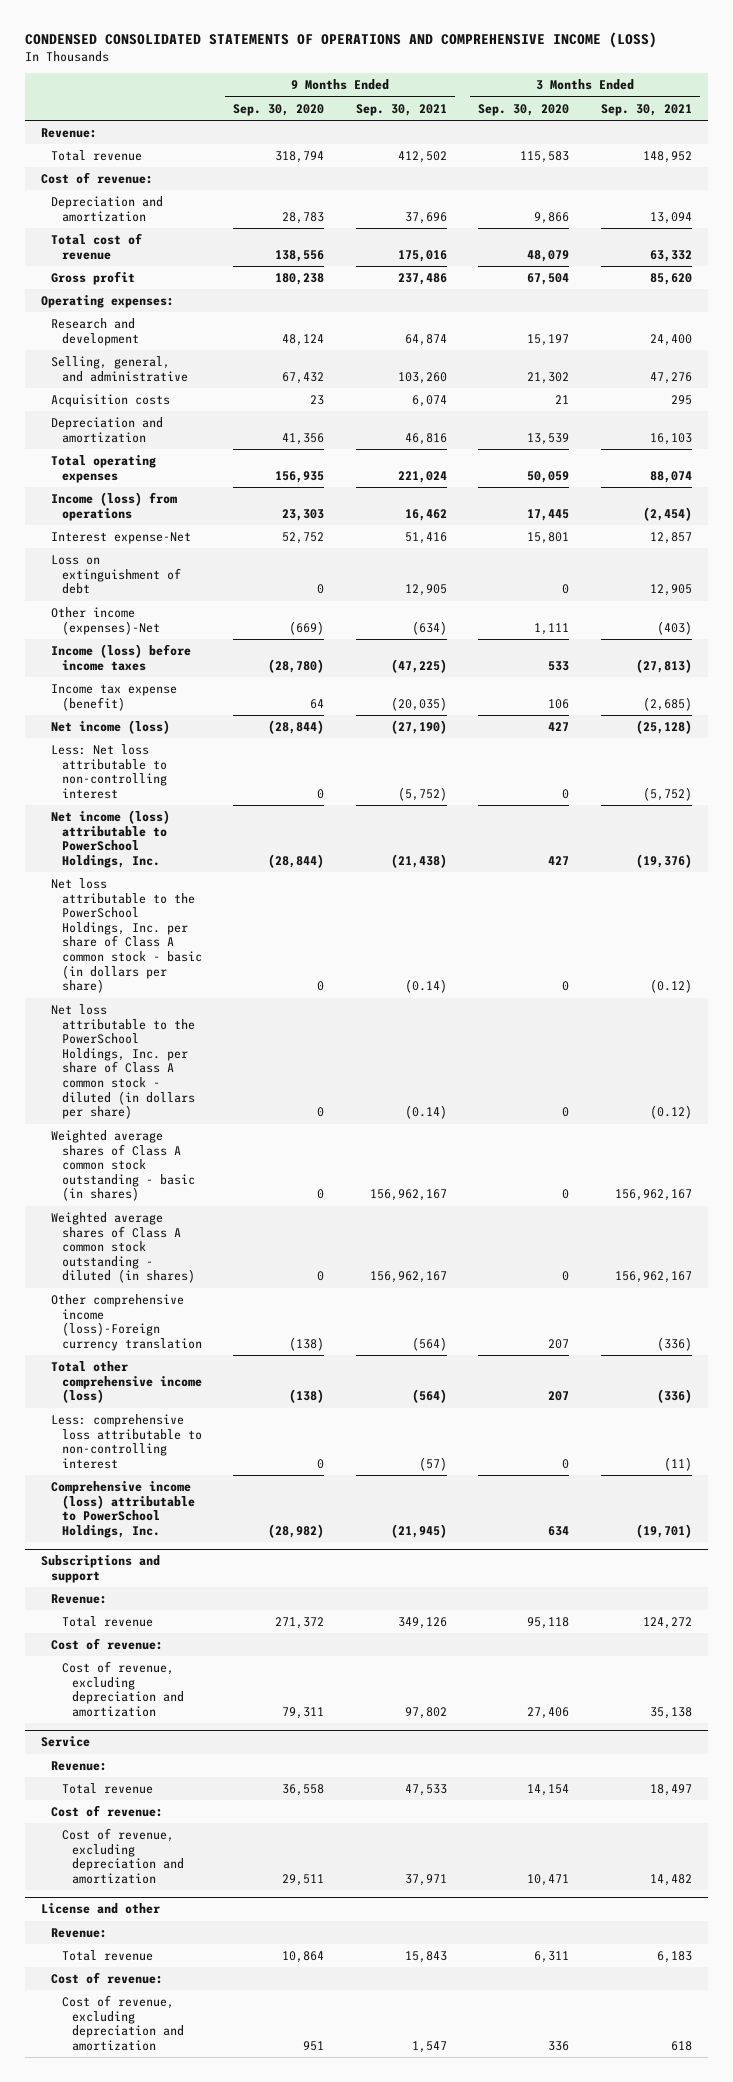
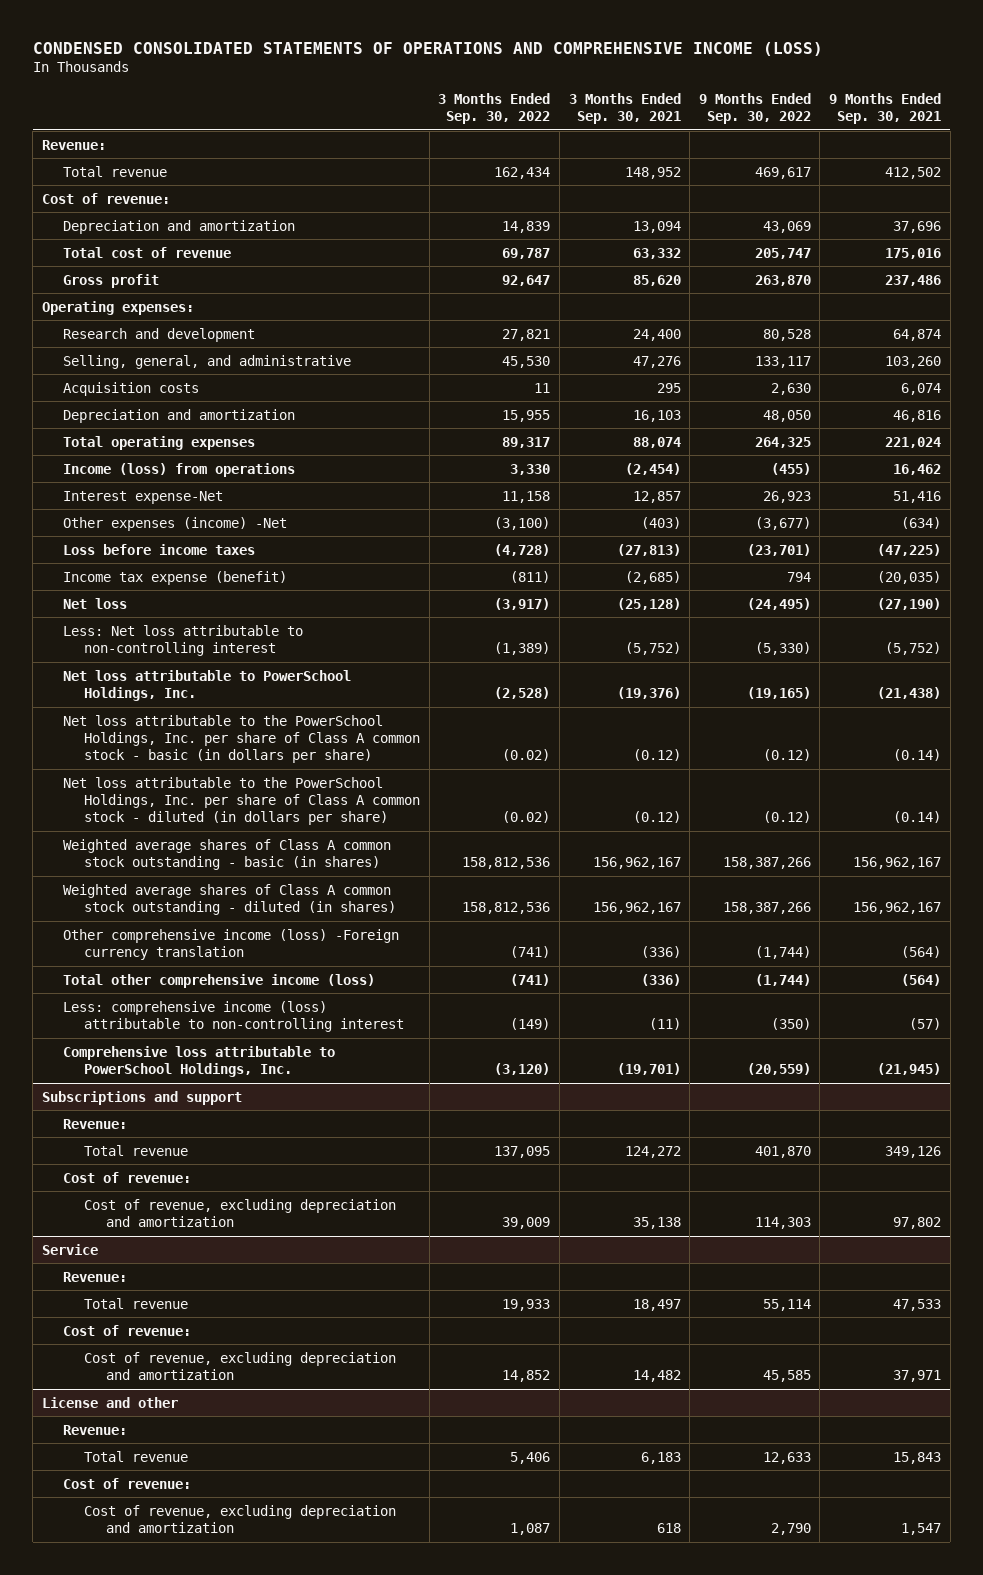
[233,103,325,116] Sep. 30, 2020 -> none
[478,103,570,116] Sep. 30, 2020 -> none
none -> [438,93,551,125] 3 Months Ended Sep. 30, 2022
none -> [698,93,811,125] 9 Months Ended Sep. 30, 2022
[51,555,181,595] Loss on extinguishment of debt -> none
[51,607,160,635] Other income (expenses)-Net -> [62,516,287,531] Other expenses (income) -Net
[51,644,192,671] Income (loss) before income taxes -> [62,543,255,555] Loss before income taxes
[51,720,171,735] Net income (loss) -> [62,597,127,609] Net loss
[51,810,171,868] Net income (loss) attributable to PowerSchool Holdings, Inc. -> [62,669,351,701] Net loss attributable to PowerSchool Holdings, Inc.
[51,1294,202,1351] Other comprehensive income (loss)-Foreign currency translation -> [62,928,399,960] Other comprehensive income (loss) -Foreign currency translation
[51,1414,202,1469] Less: comprehensive loss attributable to non-controlling interest -> [62,1000,405,1032] Less: comprehensive income (loss) attributable to non-controlling interest
[51,1481,195,1538] Comprehensive income (loss) attributable to PowerSchool Holdings, Inc. -> [62,1045,335,1077] Comprehensive loss attributable to PowerSchool Holdings, Inc.

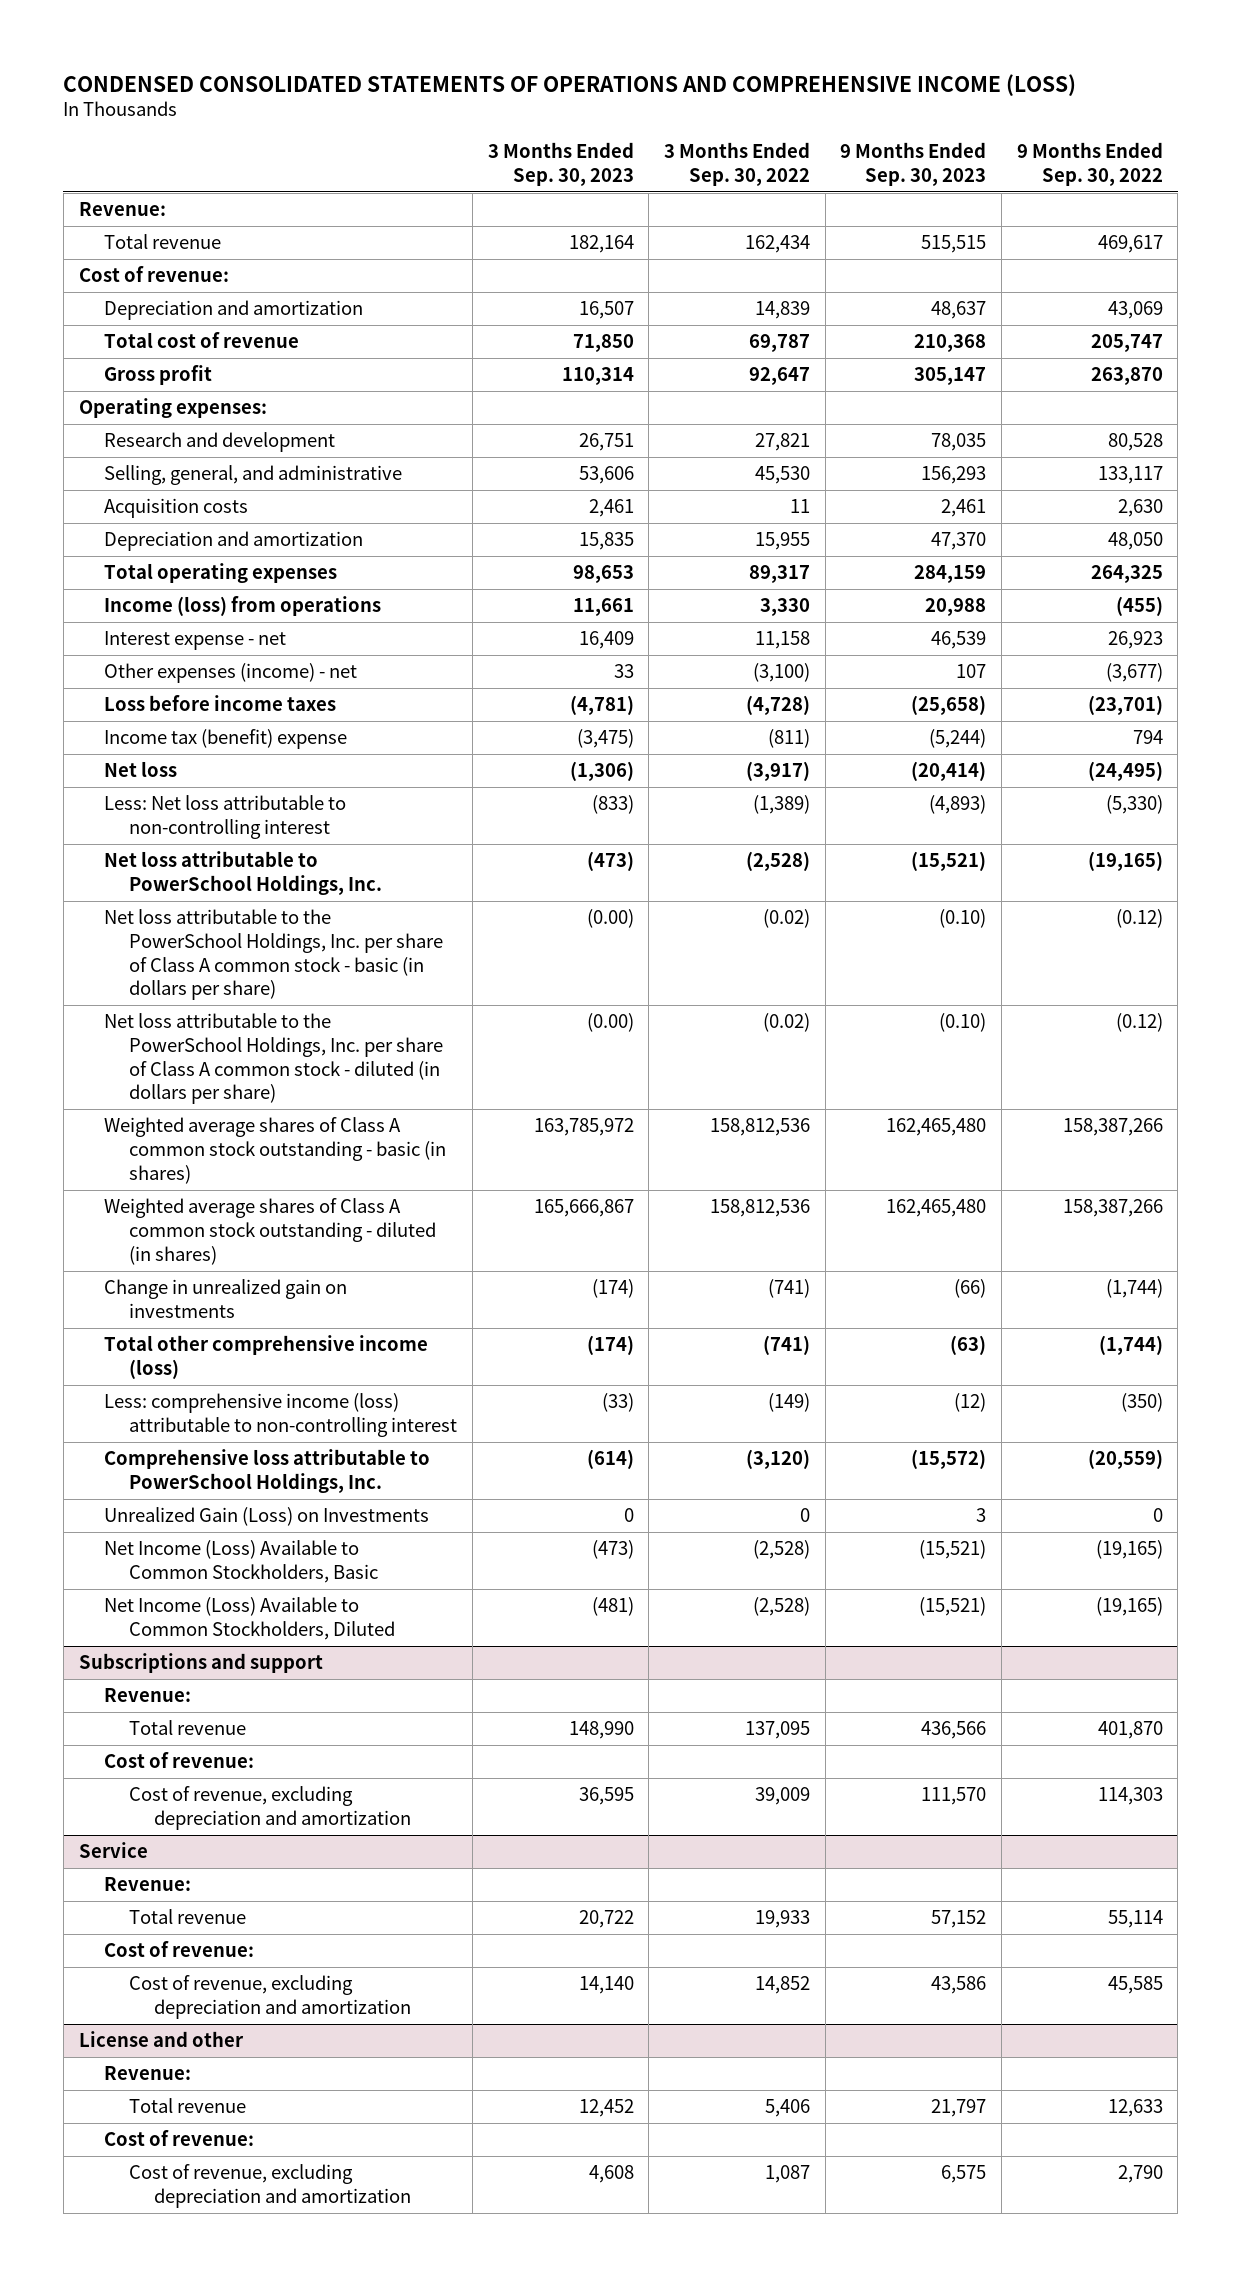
[568,93,681,125] 3 Months Ended Sep. 30, 2021 -> none
[829,93,942,125] 9 Months Ended Sep. 30, 2021 -> none
none -> [487,142,634,186] 3 Months Ended Sep. 30, 2023
none -> [840,142,987,186] 9 Months Ended Sep. 30, 2023
[62,490,223,504] Interest expense-Net -> [103,631,286,651] Interest expense - net
[62,516,287,531] Other expenses (income) -Net -> [103,663,357,684] Other expenses (income) - net
[62,570,287,585] Income tax expense (benefit) -> [103,729,347,750] Income tax (benefit) expense
[62,928,399,960] Other comprehensive income (loss) -Foreign currency translation -> [103,1279,347,1318] Change in unrealized gain on investments
none -> [103,1507,429,1527] Unrealized Gain (Loss) on Investments
none -> [103,1540,379,1583] Net Income (Loss) Available to Common Stockholders, Basic
none -> [103,1597,396,1640] Net Income (Loss) Available to Common Stockholders, Diluted

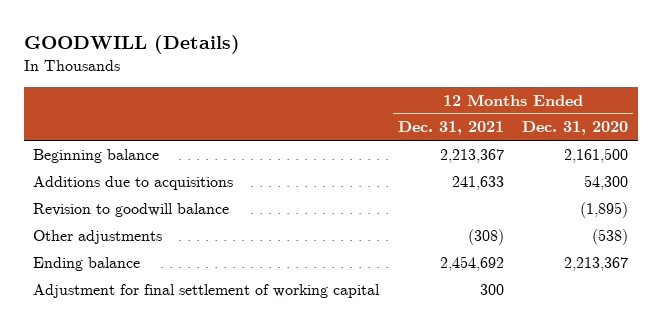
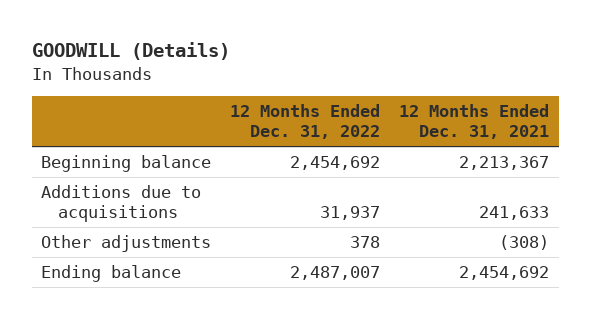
[522,121,629,136] Dec. 31, 2020 -> none
none -> [230,104,381,139] 12 Months Ended Dec. 31, 2022
[33,202,230,217] Revision to goodwill balance -> none
[33,283,381,298] Adjustment for final settlement of working capital -> none

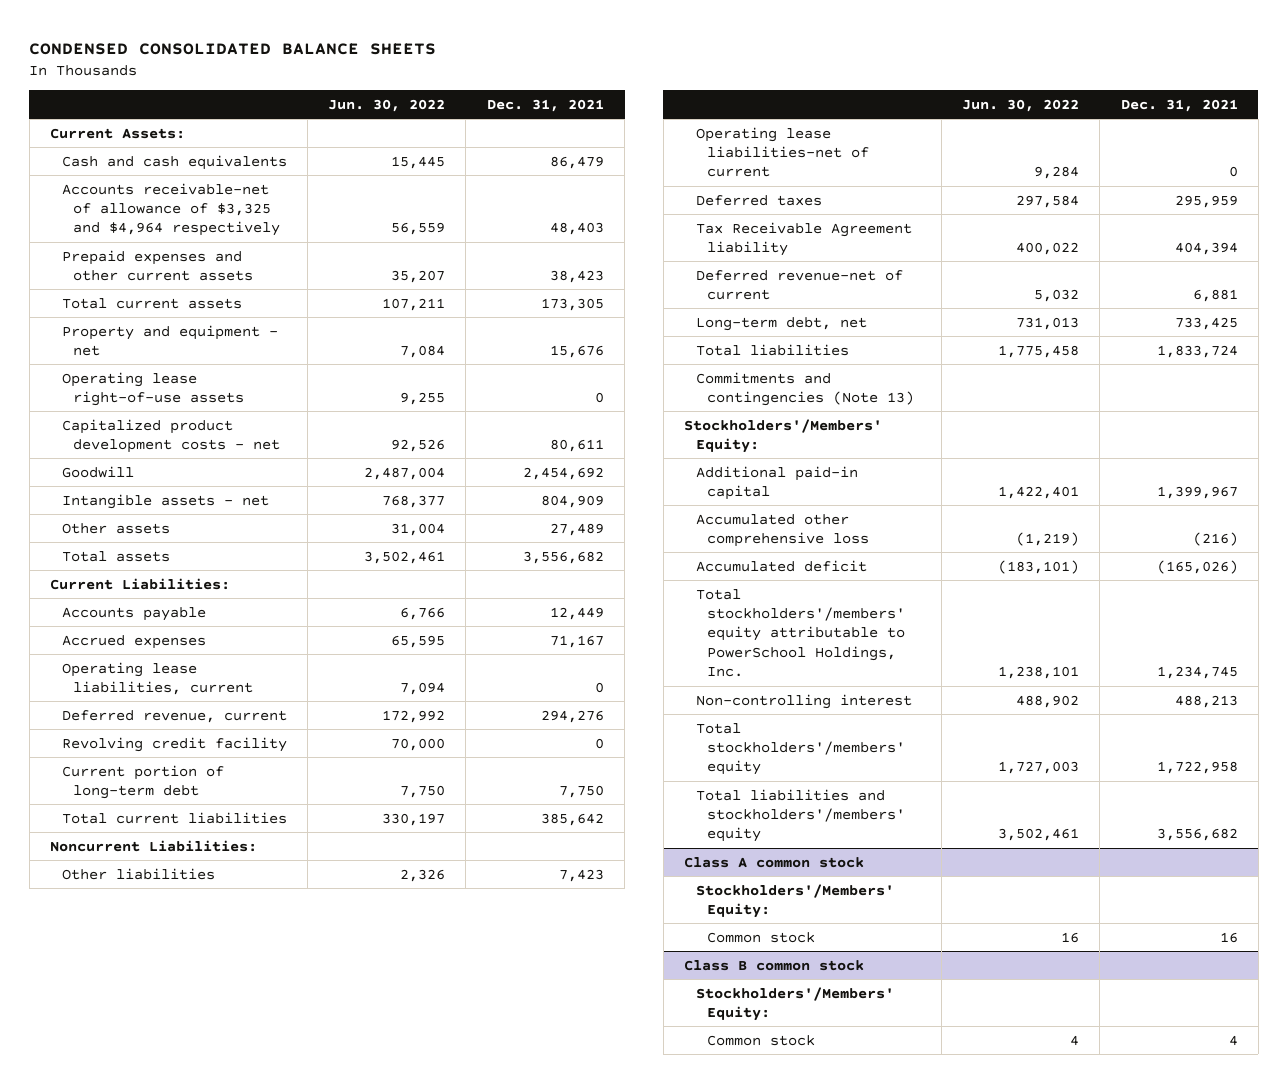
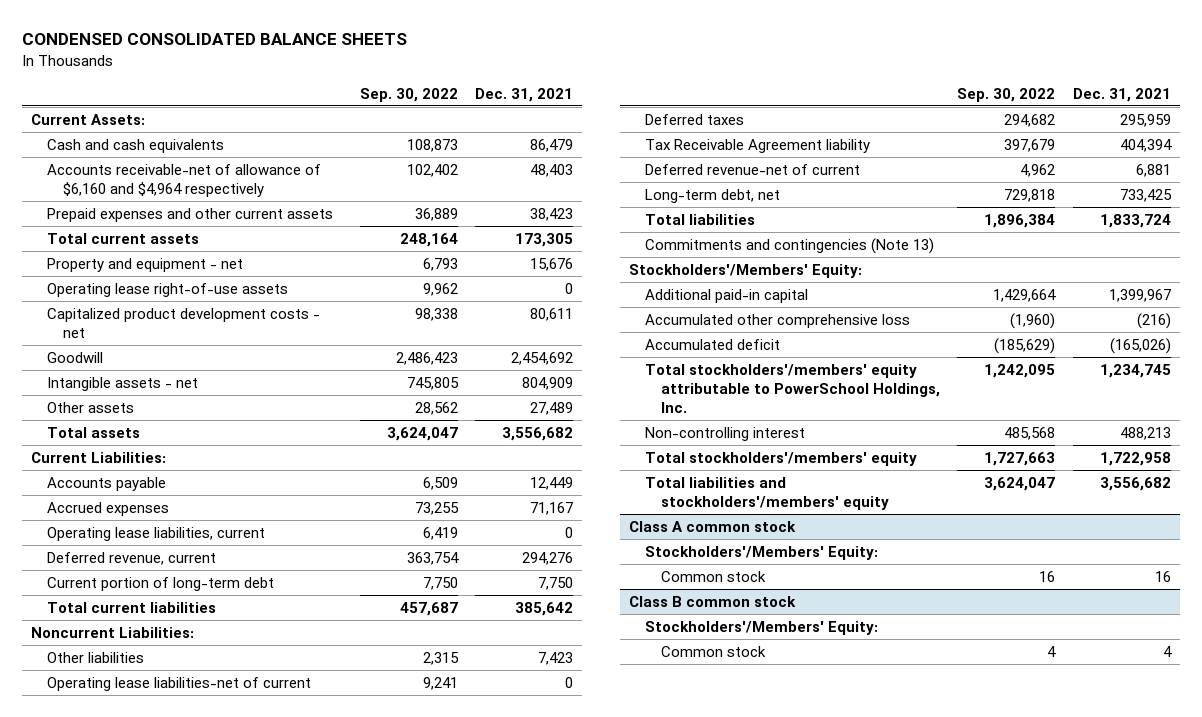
[328,98,446,112] Jun. 30, 2022 -> none
none -> [359,87,458,102] Sep. 30, 2022
[61,182,281,237] Accounts receivable-net of allowance of $3,325 and $4,964 respectively -> [46,164,321,197] Accounts receivable-net of allowance of $6,160 and $4,964 respectively
[61,736,287,752] Revolving credit facility -> none

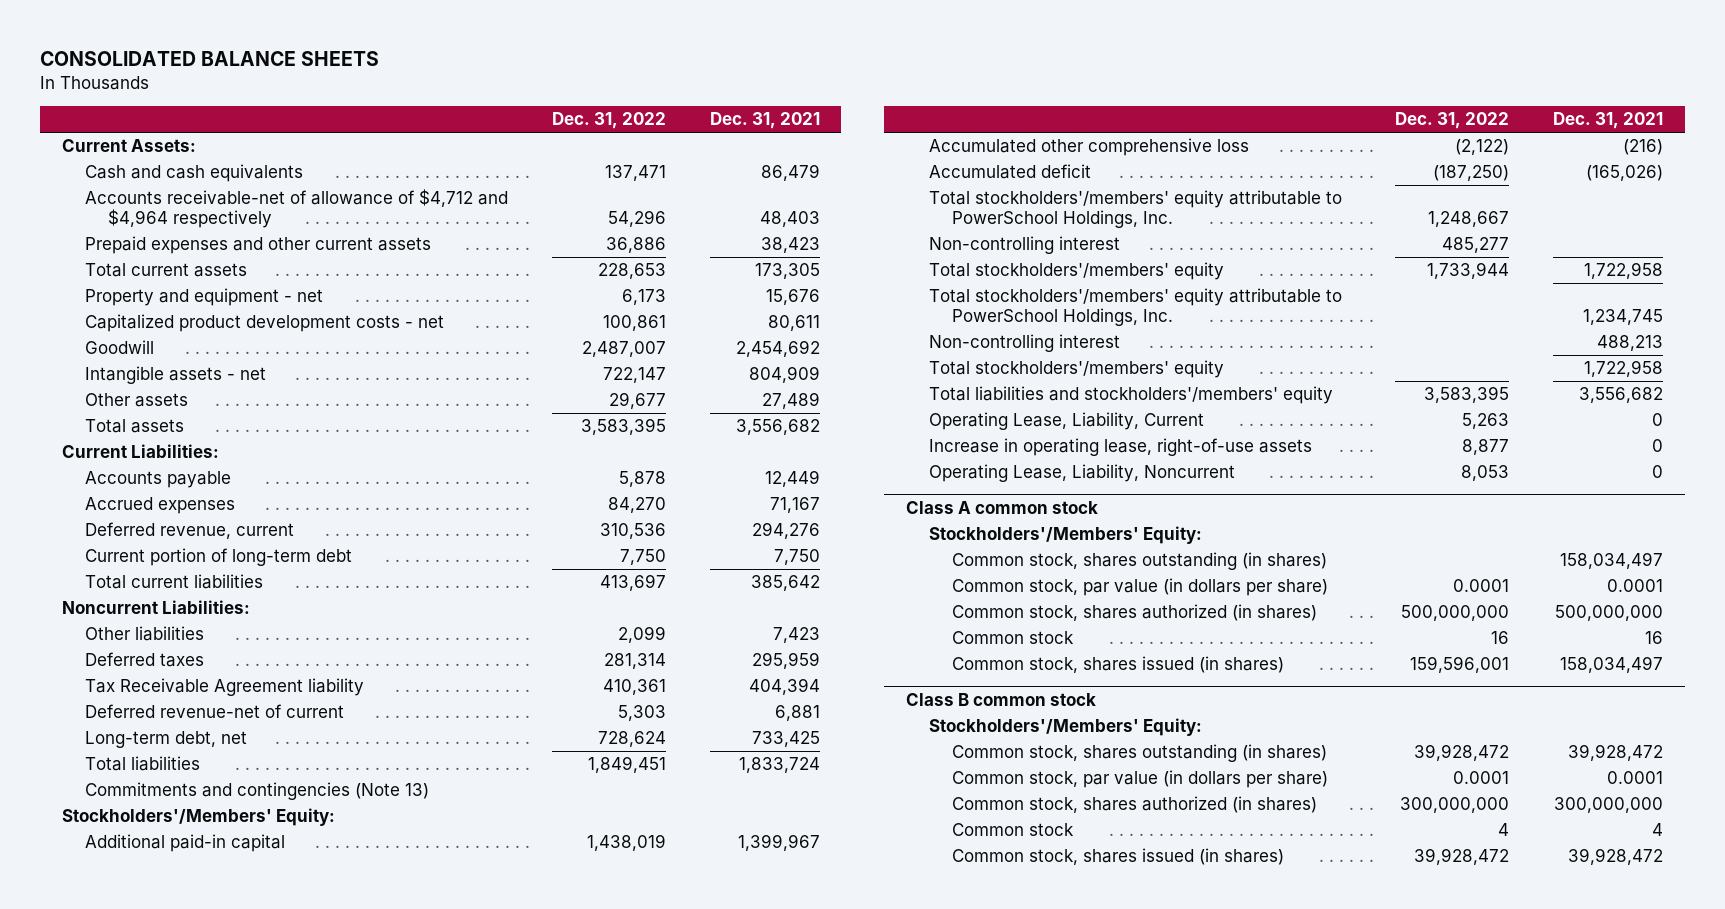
[22,33,408,46] CONDENSED CONSOLIDATED BALANCE SHEETS -> [40,51,380,67] CONSOLIDATED BALANCE SHEETS
[359,87,458,102] Sep. 30, 2022 -> none
none -> [551,112,666,130] Dec. 31, 2022
[46,164,321,197] Accounts receivable-net of allowance of $6,160 and $4,964 respectively -> [85,189,509,228] Accounts receivable-net of allowance of $4,712 and $4,964 respectively
[46,283,288,298] Operating lease right-of-use assets -> none
[46,527,265,542] Operating lease liabilities, current -> none
[46,677,311,692] Operating lease liabilities-net of current -> none
none -> [928,190,1342,228] Total stockholders'/members' equity attributable to PowerSchool Holdings, Inc.
none -> [928,236,1120,255] Non-controlling interest
none -> [928,262,1224,281] Total stockholders'/members' equity
none -> [928,412,1204,431] Operating Lease, Liability, Current
none -> [928,438,1312,457] Increase in operating lease, right-of-use assets
none -> [928,464,1235,483] Operating Lease, Liability, Noncurrent
none -> [951,552,1327,571] Common stock, shares outstanding (in shares)
none -> [951,578,1328,597] Common stock, par value (in dollars per share)
none -> [951,604,1317,622] Common stock, shares authorized (in shares)
none -> [951,656,1284,674] Common stock, shares issued (in shares)
none -> [951,744,1327,763] Common stock, shares outstanding (in shares)
none -> [951,770,1328,789] Common stock, par value (in dollars per share)
none -> [951,796,1317,814] Common stock, shares authorized (in shares)
none -> [951,848,1284,866] Common stock, shares issued (in shares)

